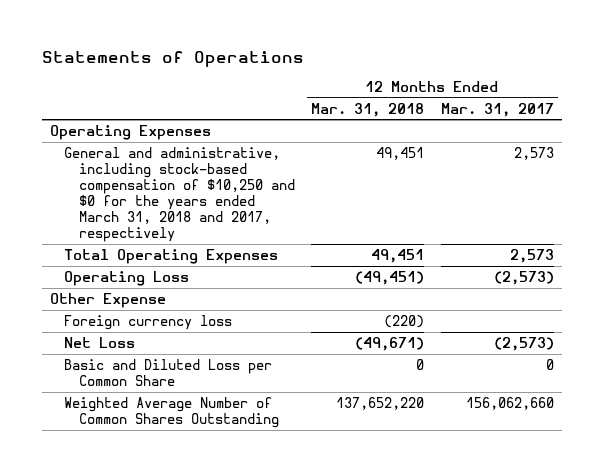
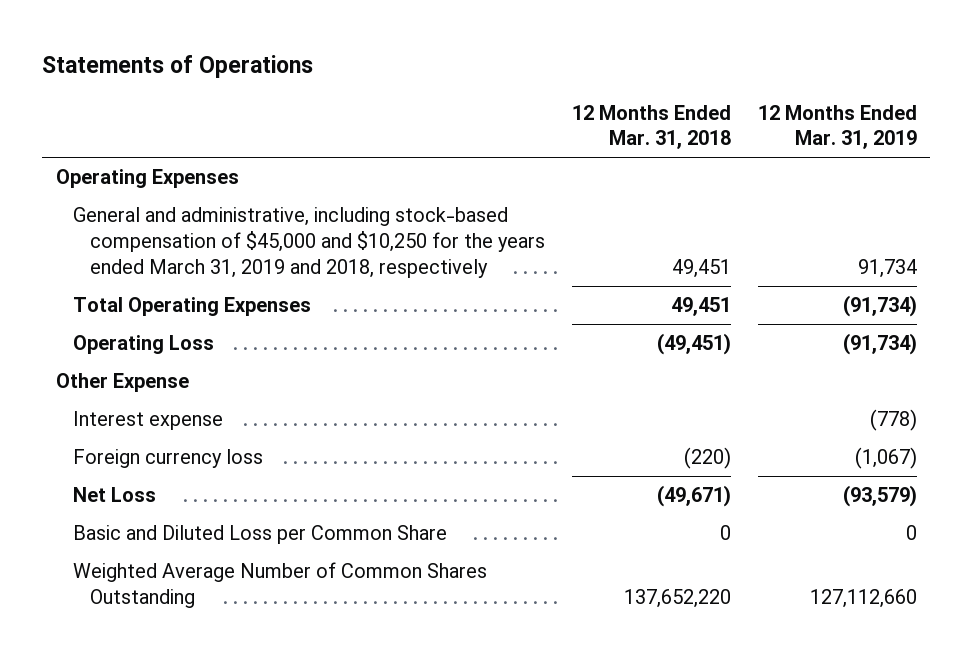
[440,102,554,117] Mar. 31, 2017 -> none
none -> [757,104,917,150] 12 Months Ended Mar. 31, 2019
[64,146,295,243] General and administrative, including stock-based compensation of $10,250 and $0 for the years ended March 31, 2018 and 2017, respectively -> [72,207,545,278] General and administrative, including stock-based compensation of $45,000 and $10,250 for the years ended March 31, 2019 and 2018, respectively
none -> [72,411,223,431] Interest expense

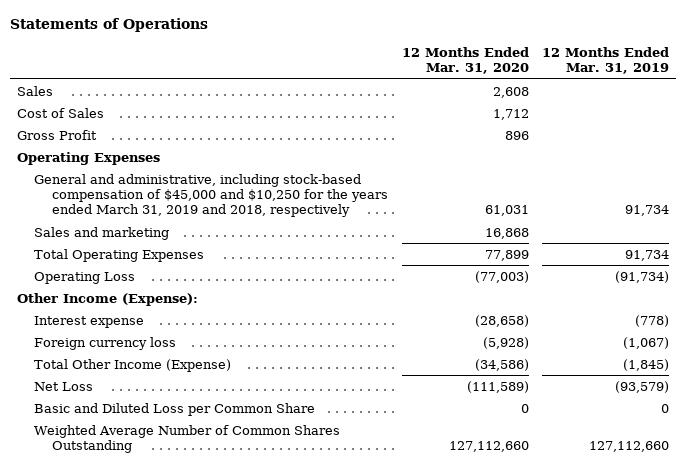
[571,104,731,150] 12 Months Ended Mar. 31, 2018 -> none
none -> [401,46,529,75] 12 Months Ended Mar. 31, 2020
none -> [16,85,53,96] Sales
none -> [16,107,104,118] Cost of Sales
none -> [16,129,97,140] Gross Profit
none -> [34,226,170,240] Sales and marketing
[842,295,917,318] (91,734) -> [624,249,669,261] 91,734
[55,373,189,393] Other Expense -> [16,292,198,306] Other Income (Expense):
none -> [34,358,232,372] Total Other Income (Expense)

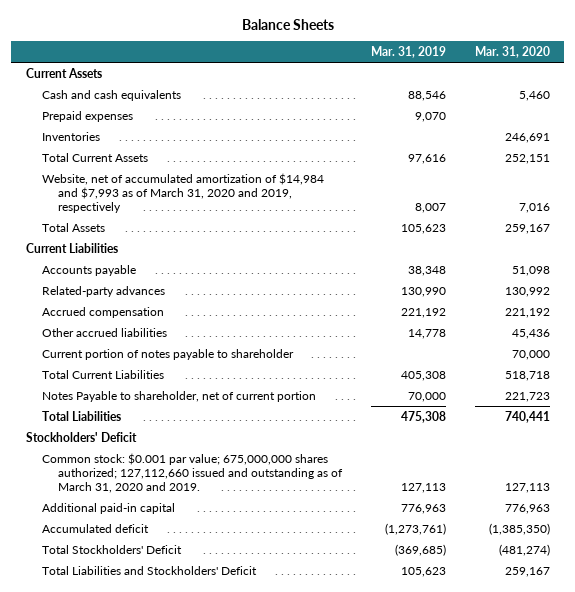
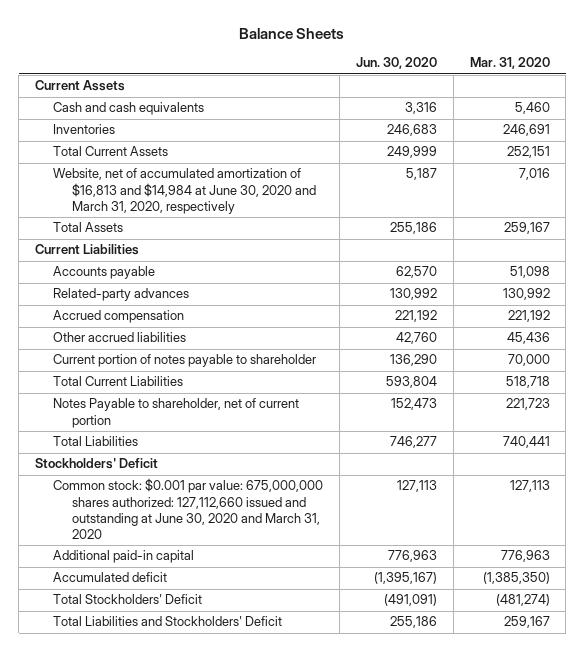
[370,46,446,59] Mar. 31, 2019 -> none
none -> [356,57,438,70] Jun. 30, 2020
[41,110,133,122] Prepaid expenses -> none
[41,172,324,214] Website, net of accumulated amortization of $14,984 and $7,993 as of March 31, 2020 and 2019, respectively -> [53,168,316,214] Website, net of accumulated amortization of $16,813 and $14,984 at June 30, 2020 and March 31, 2020, respectively
[41,452,343,494] Common stock: $0.001 par value; 675,000,000 shares authorized; 127,112,660 issued and outstanding as of March 31, 2020 and 2019. -> [53,478,324,539] Common stock: $0.001 par value: 675,000,000 shares authorized: 127,112,660 issued and outstanding at June 30, 2020 and March 31, 2020

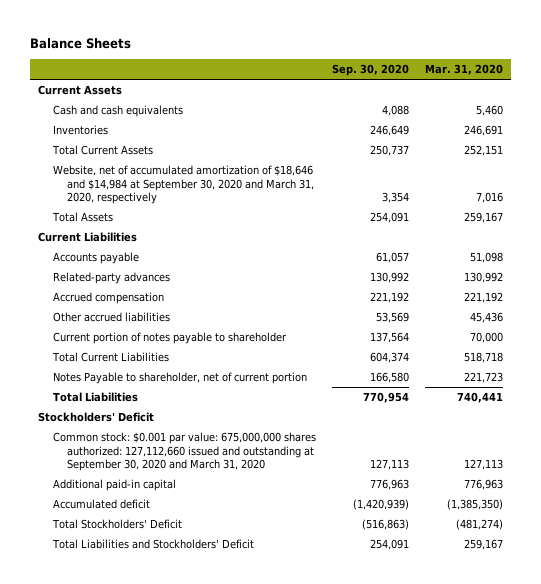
[356,57,438,70] Jun. 30, 2020 -> none
none -> [331,64,409,77] Sep. 30, 2020
[53,168,316,214] Website, net of accumulated amortization of $16,813 and $14,984 at June 30, 2020 and March 31, 2020, respectively -> [52,165,314,205] Website, net of accumulated amortization of $18,646 and $14,984 at September 30, 2020 and March 31, 2020, respectively
[53,478,324,539] Common stock: $0.001 par value: 675,000,000 shares authorized: 127,112,660 issued and outstanding at June 30, 2020 and March 31, 2020 -> [52,432,316,472] Common stock: $0.001 par value: 675,000,000 shares authorized: 127,112,660 issued and outstanding at September 30, 2020 and March 31, 2020

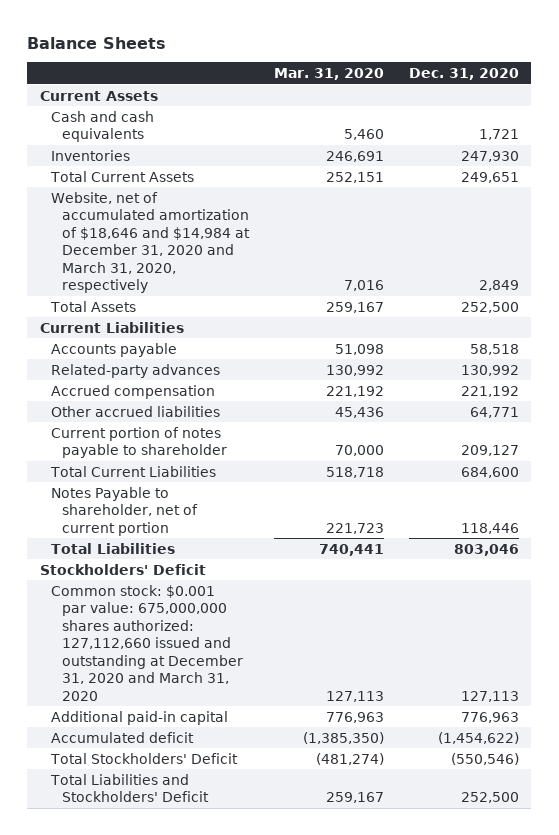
[331,64,409,77] Sep. 30, 2020 -> none
none -> [408,68,519,81] Dec. 31, 2020
[52,165,314,205] Website, net of accumulated amortization of $18,646 and $14,984 at September 30, 2020 and March 31, 2020, respectively -> [50,191,250,294] Website, net of accumulated amortization of $18,646 and $14,984 at December 31, 2020 and March 31, 2020, respectively
[52,432,316,472] Common stock: $0.001 par value: 675,000,000 shares authorized: 127,112,660 issued and outstanding at September 30, 2020 and March 31, 2020 -> [50,584,243,701] Common stock: $0.001 par value: 675,000,000 shares authorized: 127,112,660 issued and outstanding at December 31, 2020 and March 31, 2020

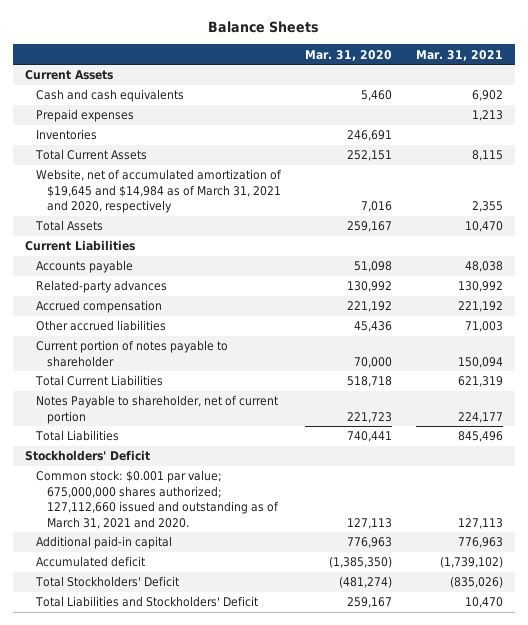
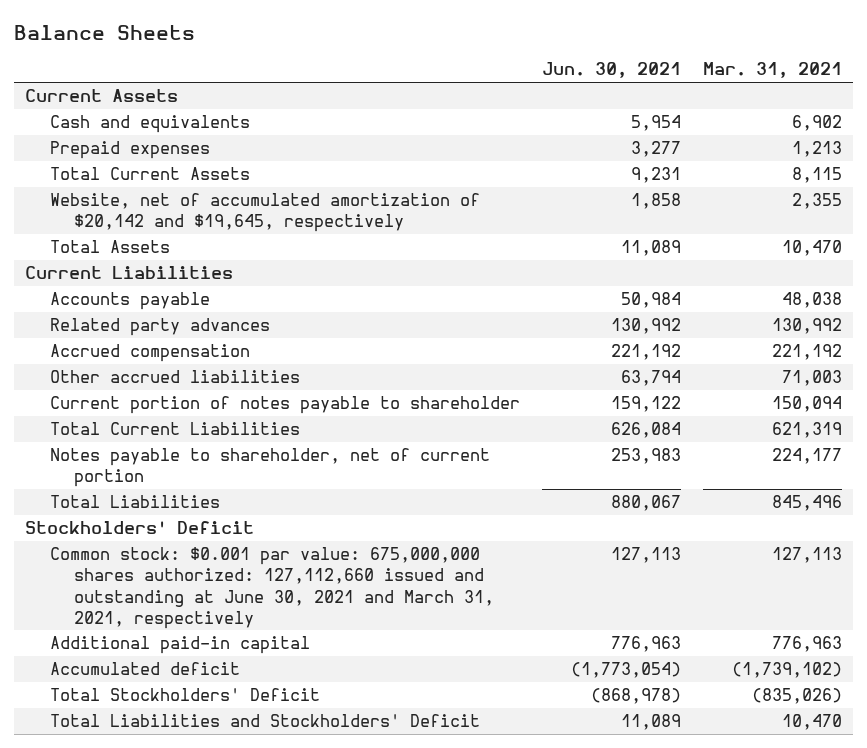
[305,49,393,61] Mar. 31, 2020 -> none
none -> [541,62,681,79] Jun. 30, 2021
[36,89,185,103] Cash and cash equivalents -> [49,115,250,134] Cash and equivalents
[36,129,98,141] Inventories -> none
[36,169,283,214] Website, net of accumulated amortization of $19,645 and $14,984 as of March 31, 2021 and 2020, respectively -> [49,193,480,233] Website, net of accumulated amortization of $20,142 and $19,645, respectively
[36,280,168,294] Related-party advances -> [49,318,270,337] Related party advances
[36,395,279,424] Notes Payable to shareholder, net of current portion -> [49,448,490,488] Notes payable to shareholder, net of current portion
[36,470,280,529] Common stock: $0.001 par value; 675,000,000 shares authorized; 127,112,660 issued and outstanding as of March 31, 2021 and 2020. -> [49,547,494,629] Common stock: $0.001 par value: 675,000,000 shares authorized: 127,112,660 issued and outstanding at June 30, 2021 and March 31, 2021, respectively

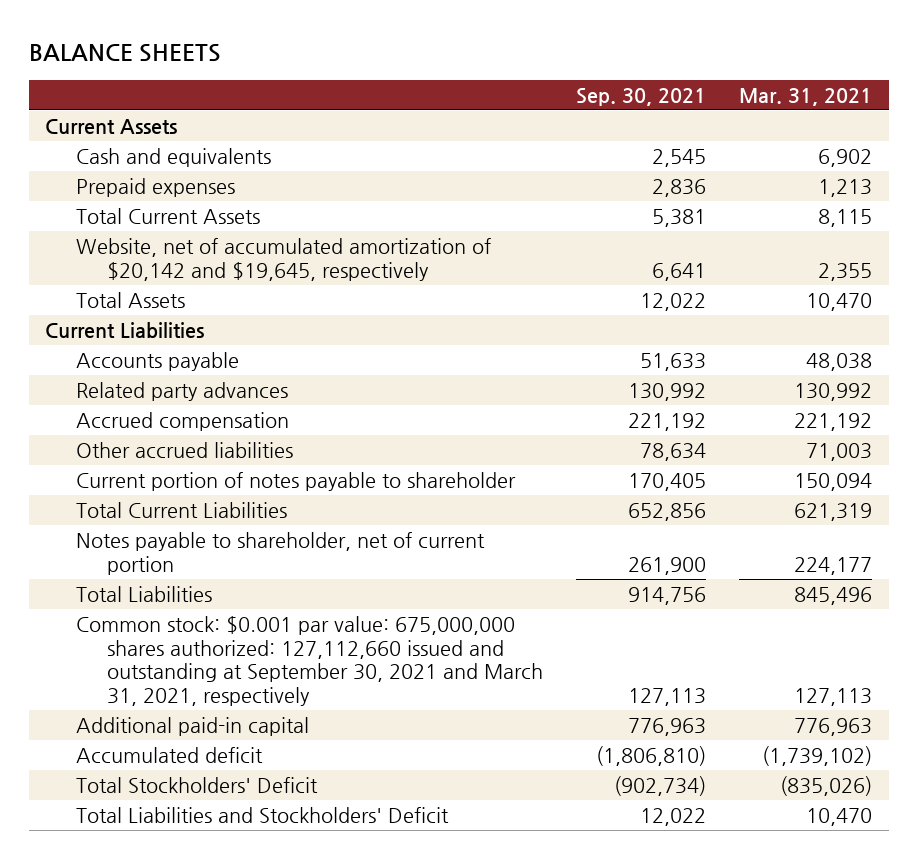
[14,24,196,40] Balance Sheets -> [28,43,221,62] BALANCE SHEETS
[541,62,681,79] Jun. 30, 2021 -> none
none -> [576,87,707,106] Sep. 30, 2021
[25,521,255,535] Stockholders' Deficit -> none
[49,547,494,629] Common stock: $0.001 par value: 675,000,000 shares authorized: 127,112,660 issued and outstanding at June 30, 2021 and March 31, 2021, respectively -> [76,615,544,707] Common stock: $0.001 par value: 675,000,000 shares authorized: 127,112,660 issued and outstanding at September 30, 2021 and March 31, 2021, respectively

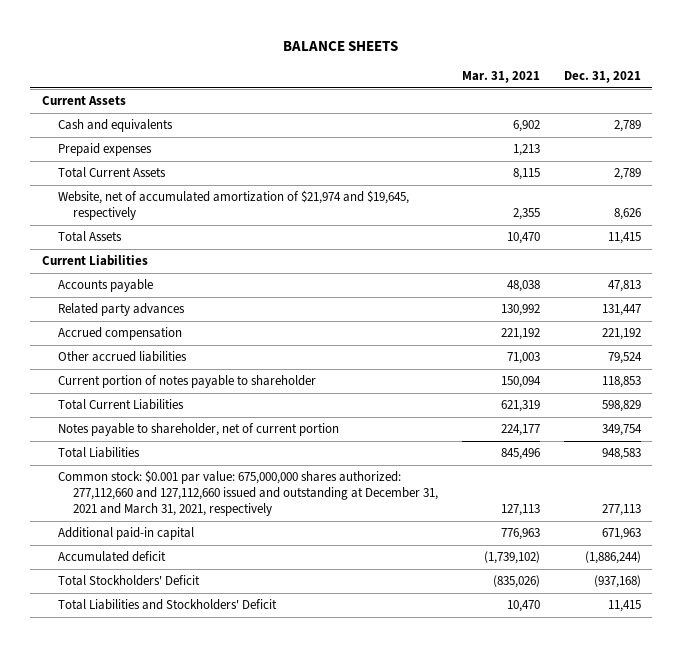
[576,87,707,106] Sep. 30, 2021 -> none
none -> [563,71,641,84] Dec. 31, 2021
[76,237,492,281] Website, net of accumulated amortization of $20,142 and $19,645, respectively -> [57,190,409,221] Website, net of accumulated amortization of $21,974 and $19,645, respectively
[76,615,544,707] Common stock: $0.001 par value: 675,000,000 shares authorized: 127,112,660 issued and outstanding at September 30, 2021 and March 31, 2021, respectively -> [57,470,439,517] Common stock: $0.001 par value: 675,000,000 shares authorized: 277,112,660 and 127,112,660 issued and outstanding at December 31, 2021 and March 31, 2021, respectively

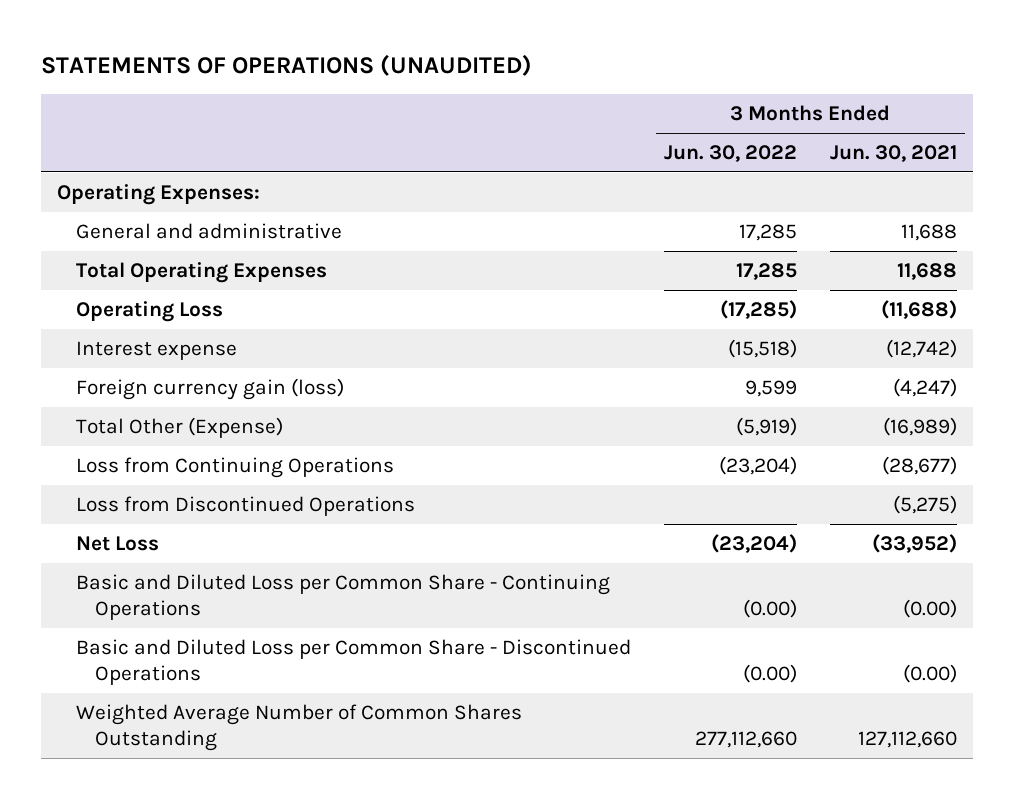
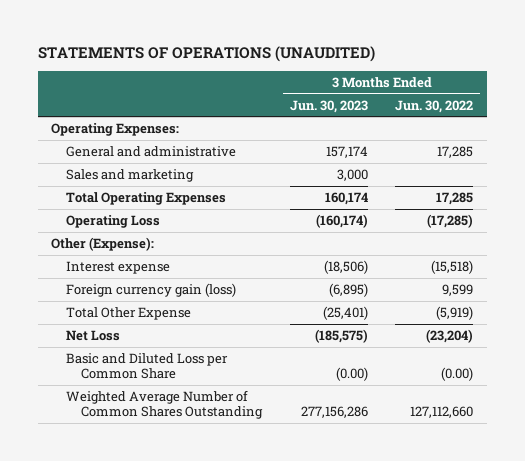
[829,145,957,163] Jun. 30, 2021 -> none
none -> [289,99,368,113] Jun. 30, 2023
none -> [66,169,195,183] Sales and marketing
none -> [51,237,155,252] Other (Expense):
[76,457,395,479] Loss from Continuing Operations -> none
[76,496,416,517] Loss from Discontinued Operations -> none
[76,417,284,439] Total Other (Expense) -> [66,307,192,321] Total Other Expense
[76,639,632,685] Basic and Diluted Loss per Common Share - Discontinued Operations -> none
[76,574,611,620] Basic and Diluted Loss per Common Share - Continuing Operations -> [66,353,229,380] Basic and Diluted Loss per Common Share
[694,730,797,748] 277,112,660 -> [410,406,474,419] 127,112,660

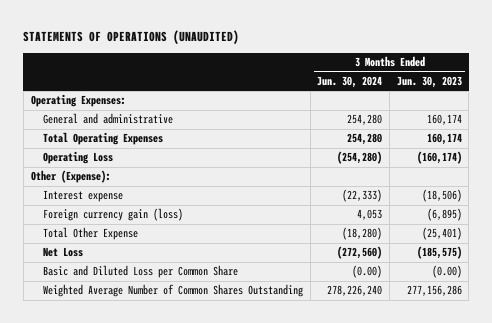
[395,99,474,113] Jun. 30, 2022 -> none
none -> [317,75,383,88] Jun. 30, 2024
[66,169,195,183] Sales and marketing -> none
[325,146,368,159] 157,174 -> [426,114,462,126] 160,174

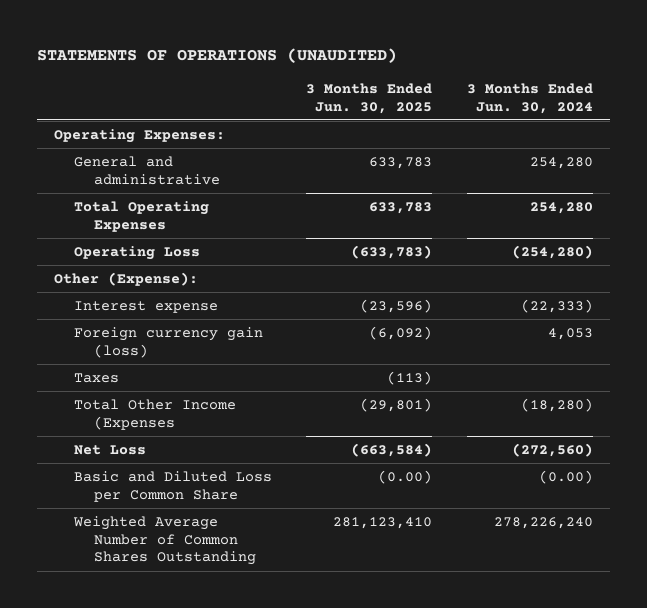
[396,75,462,88] Jun. 30, 2023 -> none
none -> [306,82,433,114] 3 Months Ended Jun. 30, 2025
none -> [74,372,120,383] Taxes
[43,227,139,241] Total Other Expense -> [74,398,237,430] Total Other Income (Expenses

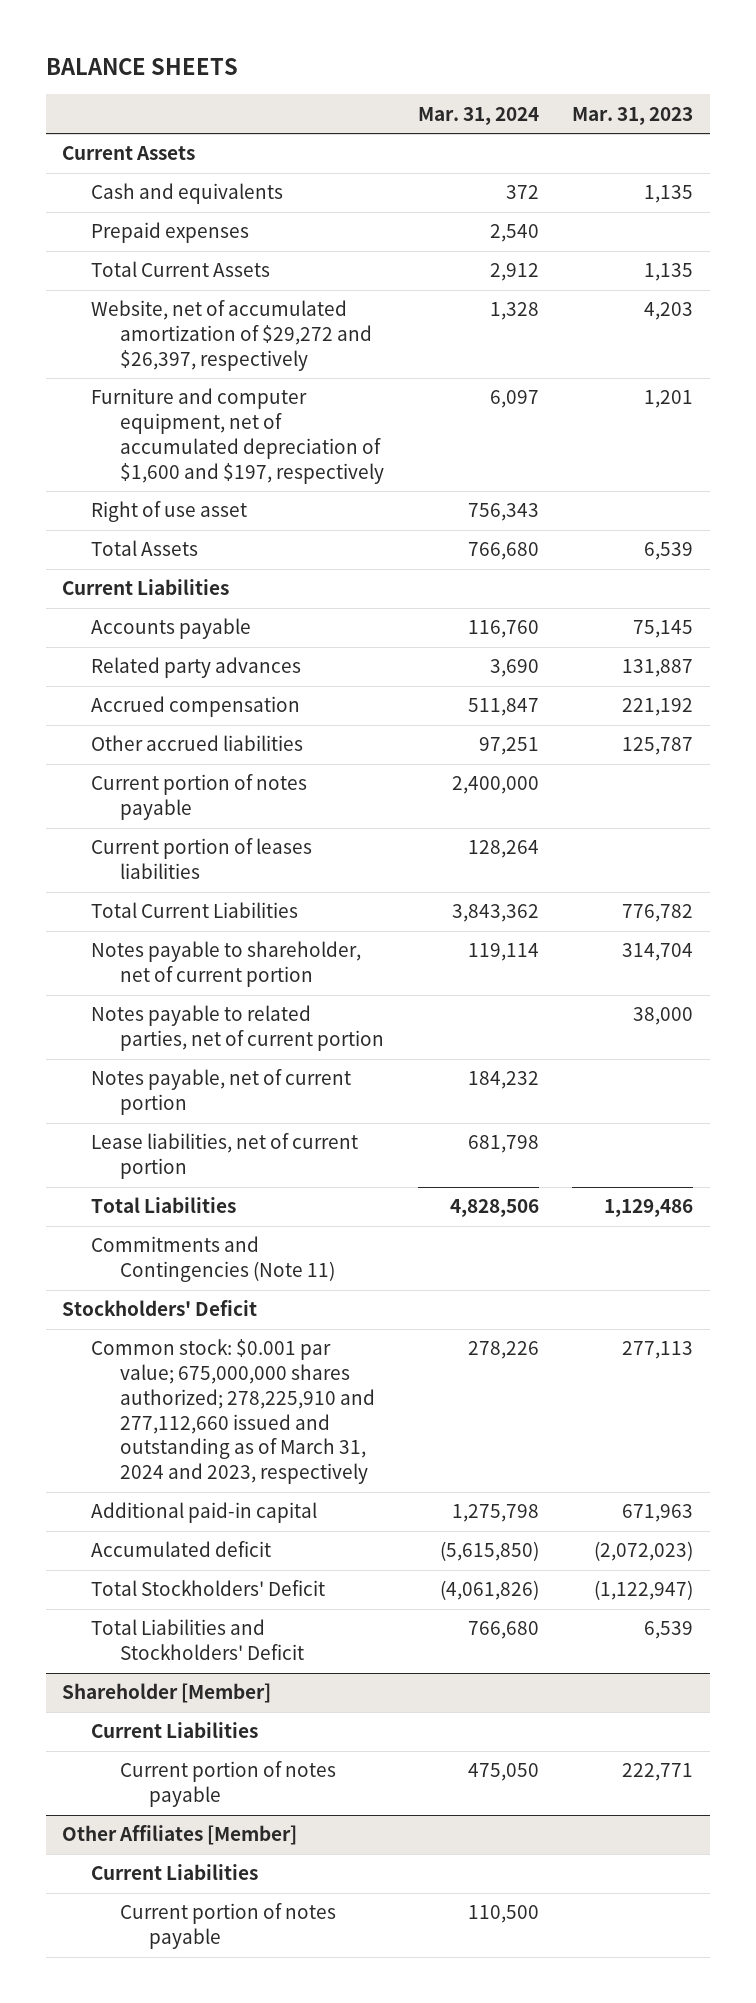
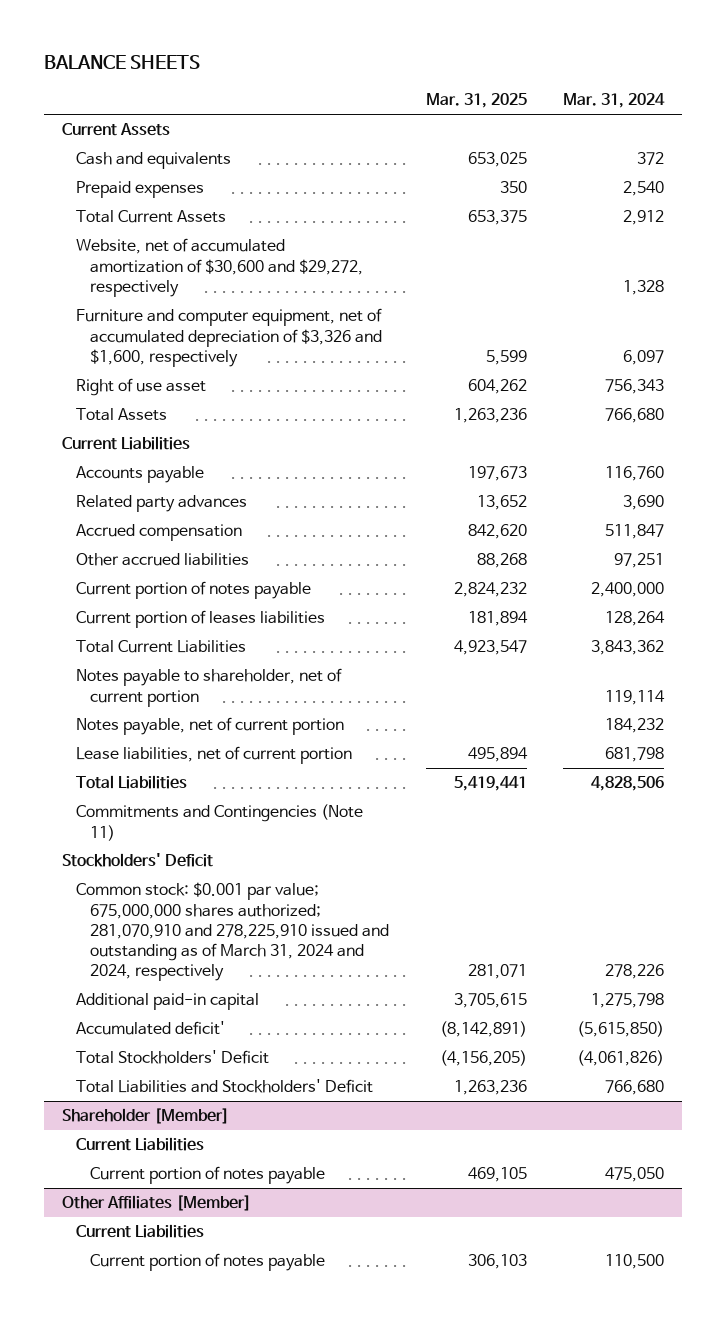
[572,106,694,125] Mar. 31, 2023 -> none
none -> [425,93,527,109] Mar. 31, 2025
[91,300,373,371] Website, net of accumulated amortization of $29,272 and $26,397, respectively -> [76,238,364,297] Website, net of accumulated amortization of $30,600 and $29,272, respectively
[91,388,385,484] Furniture and computer equipment, net of accumulated depreciation of $1,600 and $197, respectively -> [76,308,383,367] Furniture and computer equipment, net of accumulated depreciation of $3,326 and $1,600, respectively
[91,1005,385,1052] Notes payable to related parties, net of current portion -> none
[91,1339,376,1485] Common stock: $0.001 par value; 675,000,000 shares authorized; 278,225,910 and 277,112,660 issued and outstanding as of March 31, 2024 and 2023, respectively -> [76,882,390,982] Common stock: $0.001 par value; 675,000,000 shares authorized; 281,070,910 and 278,225,910 issued and outstanding as of March 31, 2024 and 2024, respectively
[91,1541,272,1558] Accumulated deficit -> [76,1021,226,1036] Accumulated deficit'

